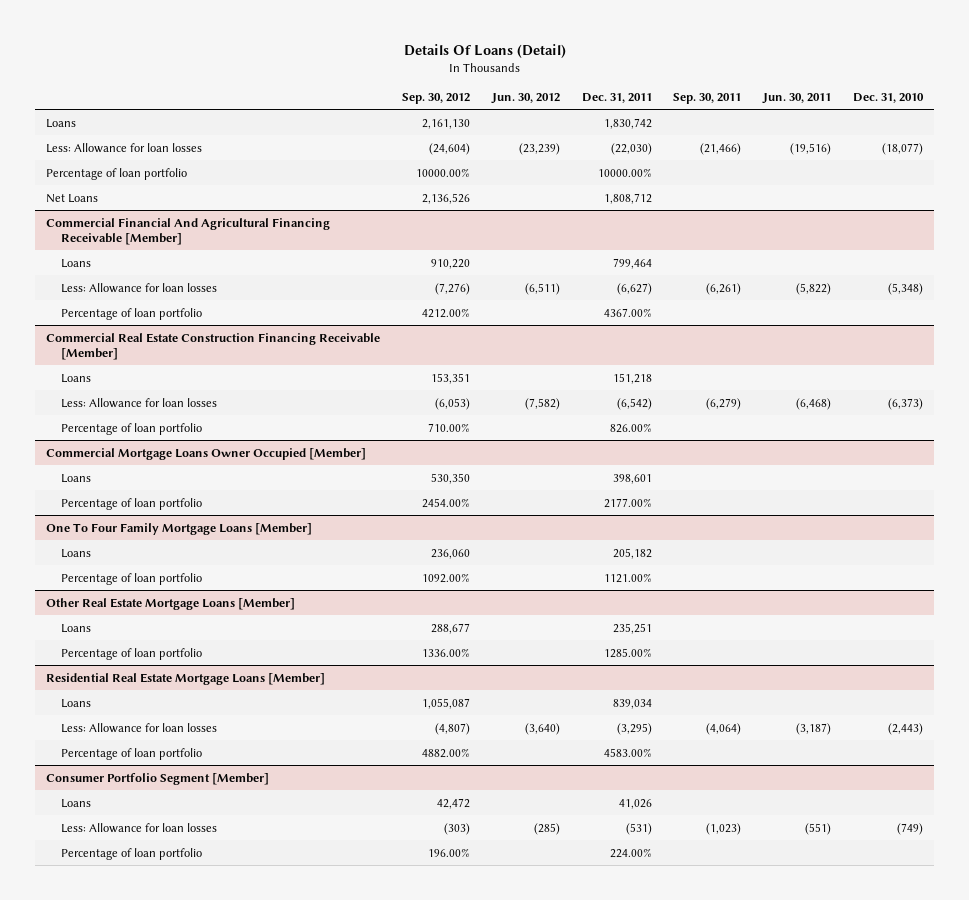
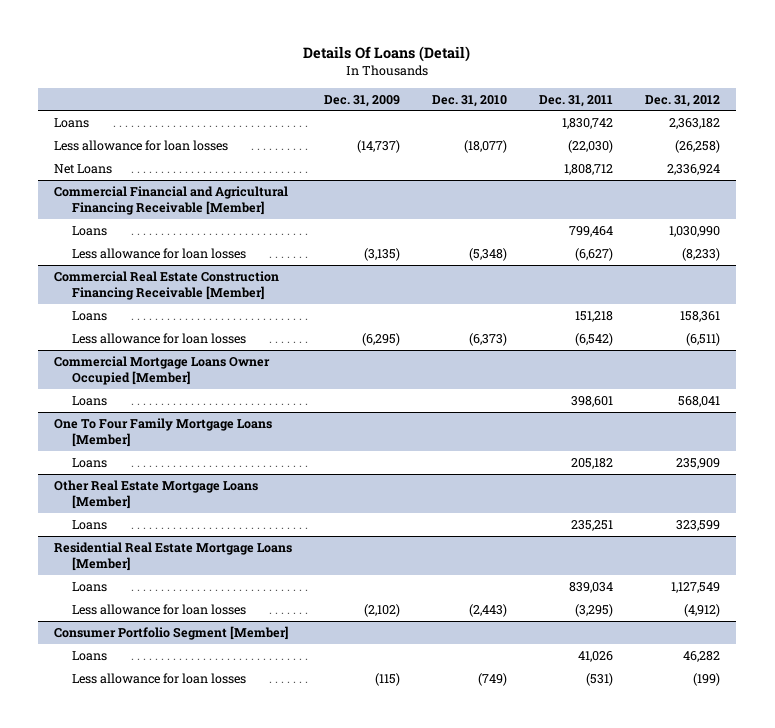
[402,92,471,104] Sep. 30, 2012 -> none
[490,92,560,104] Jun. 30, 2012 -> none
[673,92,742,104] Sep. 30, 2011 -> none
[762,92,832,104] Jun. 30, 2011 -> none
none -> [324,94,401,107] Dec. 31, 2009
none -> [645,94,721,107] Dec. 31, 2012
[46,167,188,180] Percentage of loan portfolio -> none
[46,142,203,153] Less: Allowance for loan losses -> [54,139,229,151] Less allowance for loan losses
[46,217,331,245] Commercial Financial And Agricultural Financing Receivable [Member] -> [54,185,289,216] Commercial Financial and Agricultural Financing Receivable [Member]
[61,307,203,320] Percentage of loan portfolio -> none
[61,282,218,293] Less: Allowance for loan losses -> [72,247,247,259] Less allowance for loan losses
[61,422,203,435] Percentage of loan portfolio -> none
[61,397,218,408] Less: Allowance for loan losses -> [72,332,247,344] Less allowance for loan losses
[61,497,203,510] Percentage of loan portfolio -> none
[61,572,203,585] Percentage of loan portfolio -> none
[61,647,203,660] Percentage of loan portfolio -> none
[61,747,203,760] Percentage of loan portfolio -> none
[61,722,218,733] Less: Allowance for loan losses -> [72,603,247,615] Less allowance for loan losses
[61,847,203,860] Percentage of loan portfolio -> none
[61,822,218,833] Less: Allowance for loan losses -> [72,672,247,684] Less allowance for loan losses

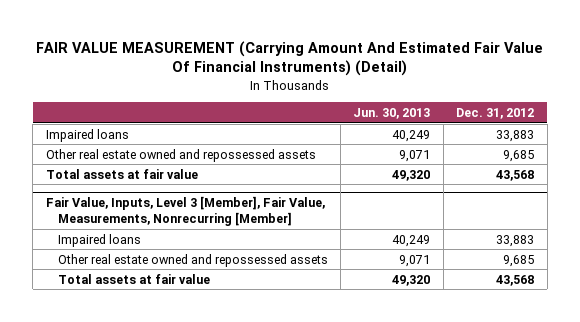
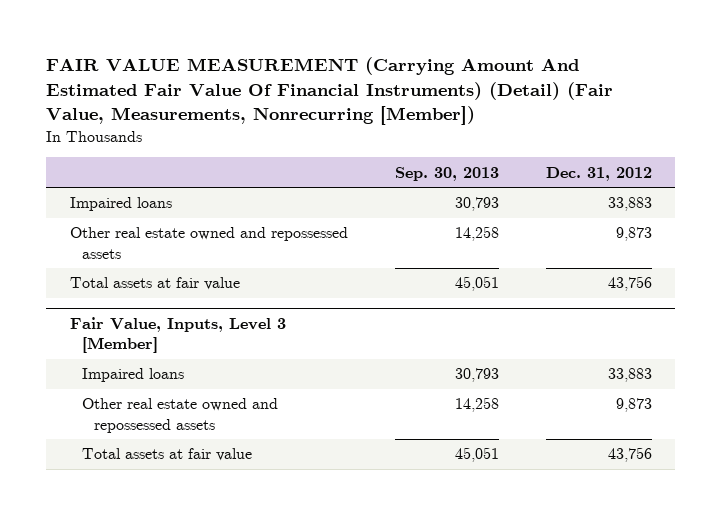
[36,40,544,77] FAIR VALUE MEASUREMENT (Carrying Amount And Estimated Fair Value Of Financial Instruments) (Detail) -> [46,56,614,126] FAIR VALUE MEASUREMENT (Carrying Amount And Estimated Fair Value Of Financial Instruments) (Detail) (Fair Value, Measurements, Nonrecurring [Member])
[353,108,431,120] Jun. 30, 2013 -> none
none -> [394,166,499,181] Sep. 30, 2013
[503,149,535,162] 9,685 -> [615,227,652,242] 9,873
[496,169,535,181] 43,568 -> [607,276,652,292] 43,756
[45,195,325,227] Fair Value, Inputs, Level 3 [Member], Fair Value, Measurements, Nonrecurring [Member] -> [69,316,286,353] Fair Value, Inputs, Level 3 [Member]
[503,254,535,267] 9,685 -> [615,398,652,413] 9,873
[496,274,535,286] 43,568 -> [607,447,652,463] 43,756

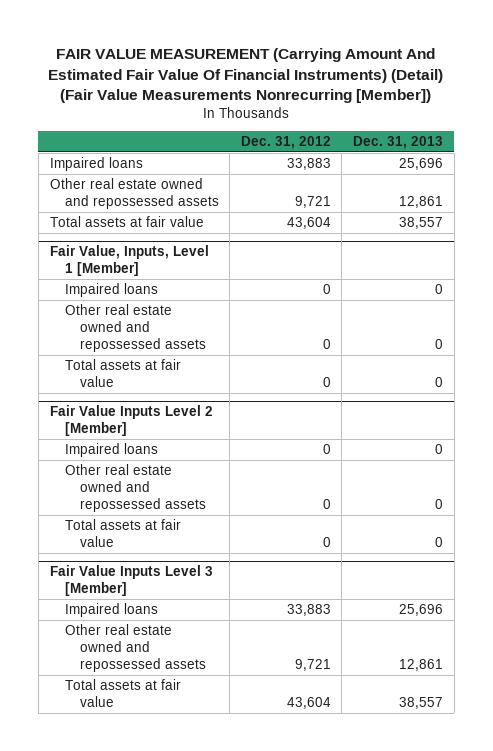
[46,56,614,126] FAIR VALUE MEASUREMENT (Carrying Amount And Estimated Fair Value Of Financial Instruments) (Detail) (Fair Value, Measurements, Nonrecurring [Member]) -> [48,48,444,104] FAIR VALUE MEASUREMENT (Carrying Amount And Estimated Fair Value Of Financial Instruments) (Detail) (Fair Value Measurements Nonrecurring [Member])
[394,166,499,181] Sep. 30, 2013 -> none
none -> [353,136,444,150] Dec. 31, 2013
[615,227,652,242] 9,873 -> [294,195,331,208] 9,721
[607,276,652,292] 43,756 -> [286,216,331,229] 43,604
none -> [49,245,209,277] Fair Value, Inputs, Level 1 [Member]
none -> [64,282,158,297] Impaired loans
none -> [64,303,206,353] Other real estate owned and repossessed assets
none -> [64,358,181,387] Total assets at fair value
none -> [49,405,213,437] Fair Value Inputs Level 2 [Member]
none -> [64,442,158,457] Impaired loans
none -> [64,463,206,513] Other real estate owned and repossessed assets
none -> [64,518,181,547] Total assets at fair value
[69,316,286,353] Fair Value, Inputs, Level 3 [Member] -> [49,565,213,597] Fair Value Inputs Level 3 [Member]
[615,398,652,413] 9,873 -> [294,659,331,672] 9,721
[607,447,652,463] 43,756 -> [286,696,331,709] 43,604

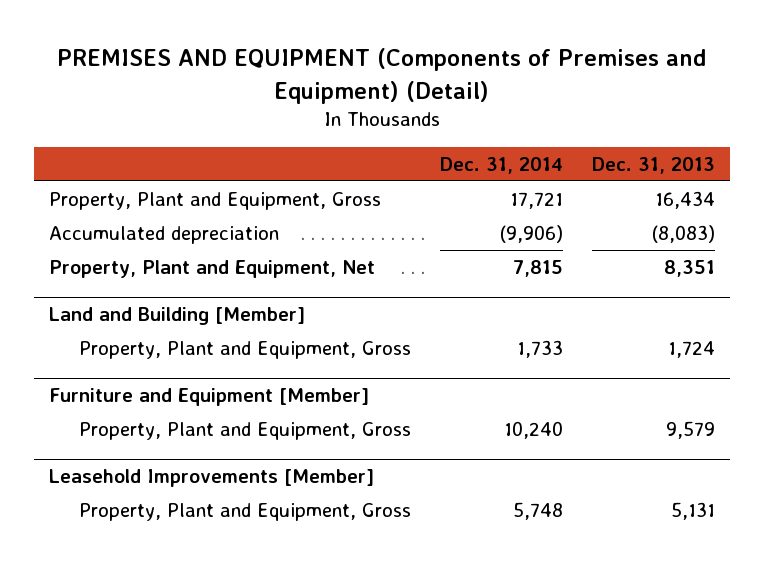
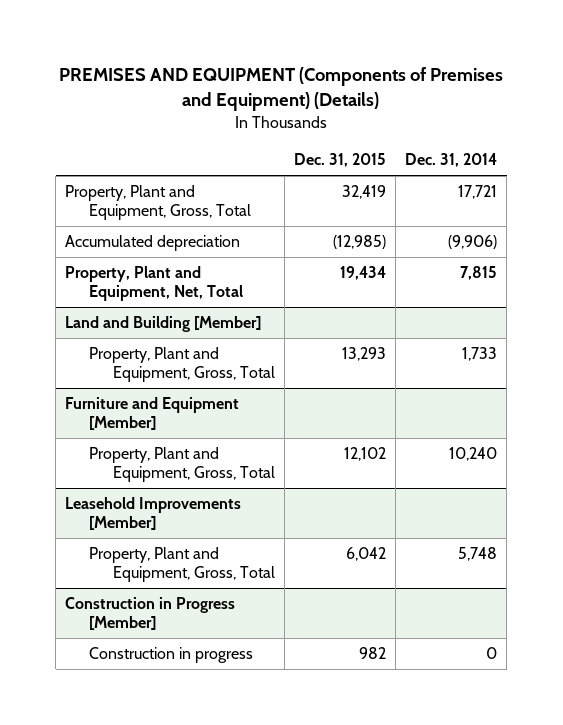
[57,48,707,104] PREMISES AND EQUIPMENT (Components of Premises and Equipment) (Detail) -> [59,66,504,112] PREMISES AND EQUIPMENT (Components of Premises and Equipment) (Details)
[592,157,716,175] Dec. 31, 2013 -> none
none -> [294,153,387,168] Dec. 31, 2015
[48,191,381,210] Property, Plant and Equipment, Gross -> [65,185,252,220] Property, Plant and Equipment, Gross, Total
[48,259,375,278] Property, Plant and Equipment, Net -> [65,266,244,301] Property, Plant and Equipment, Net, Total
[78,340,411,359] Property, Plant and Equipment, Gross -> [89,347,275,382] Property, Plant and Equipment, Gross, Total
[78,421,411,440] Property, Plant and Equipment, Gross -> [89,447,275,482] Property, Plant and Equipment, Gross, Total
[78,502,411,521] Property, Plant and Equipment, Gross -> [89,547,275,582] Property, Plant and Equipment, Gross, Total
none -> [65,597,236,630] Construction in Progress [Member]
none -> [89,647,254,664] Construction in progress

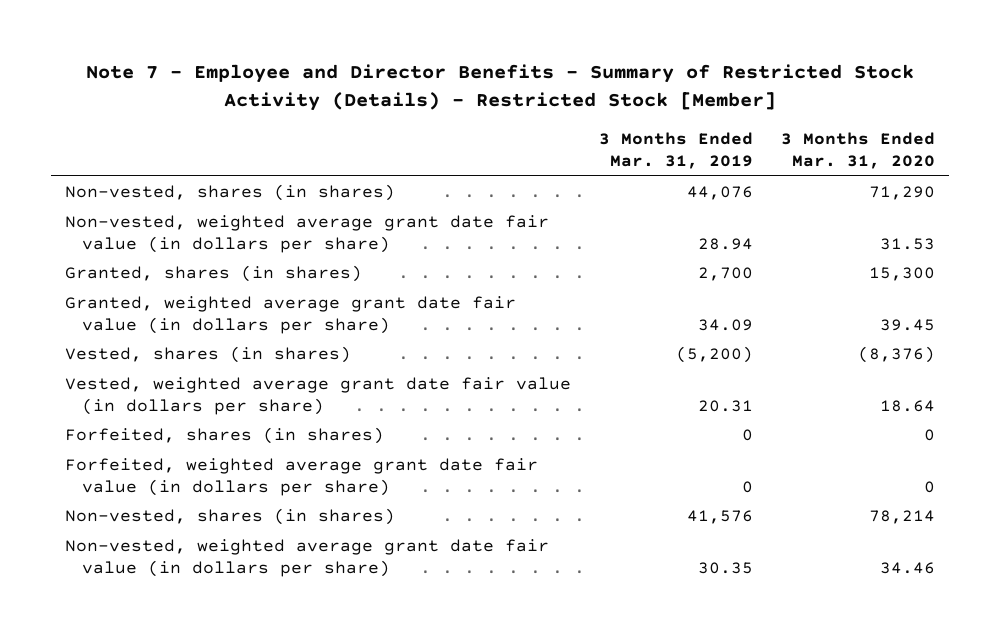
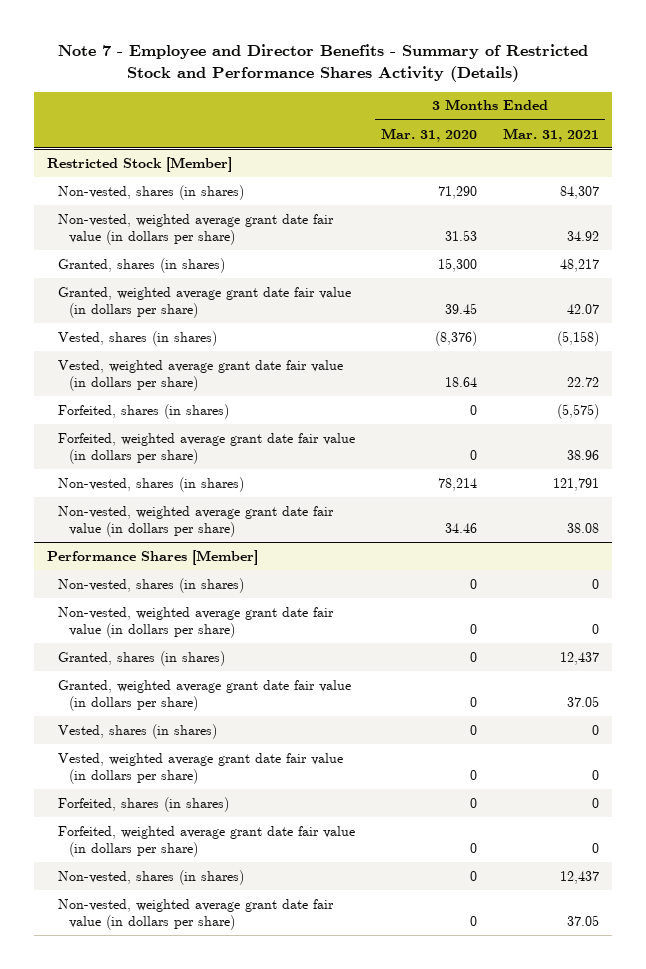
[85,64,914,112] Note 7 - Employee and Director Benefits - Summary of Restricted Stock Activity (Details) - Restricted Stock [Member] -> [57,43,588,82] Note 7 - Employee and Director Benefits - Summary of Restricted Stock and Performance Shares Activity (Details)
[598,132,753,170] 3 Months Ended Mar. 31, 2019 -> none
none -> [502,127,599,142] Mar. 31, 2021
none -> [47,156,233,172] Restricted Stock [Member]
none -> [47,549,259,565] Performance Shares [Member]
none -> [58,577,245,593] Non-vested, shares (in shares)
none -> [58,606,335,639] Non-vested, weighted average grant date fair value (in dollars per share)
none -> [58,650,226,666] Granted, shares (in shares)
none -> [58,679,352,712] Granted, weighted average grant date fair value (in dollars per share)
none -> [58,723,218,739] Vested, shares (in shares)
none -> [58,752,344,785] Vested, weighted average grant date fair value (in dollars per share)
none -> [58,796,230,812] Forfeited, shares (in shares)
none -> [58,825,356,858] Forfeited, weighted average grant date fair value (in dollars per share)
none -> [58,869,245,885] Non-vested, shares (in shares)
none -> [58,898,335,931] Non-vested, weighted average grant date fair value (in dollars per share)

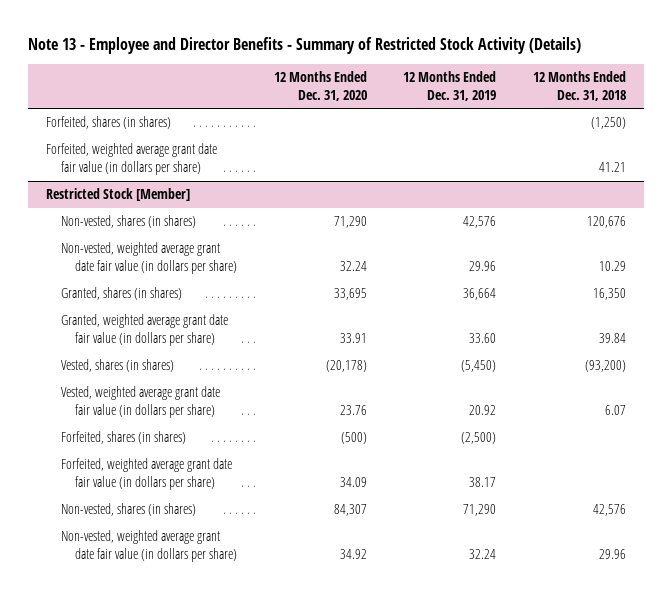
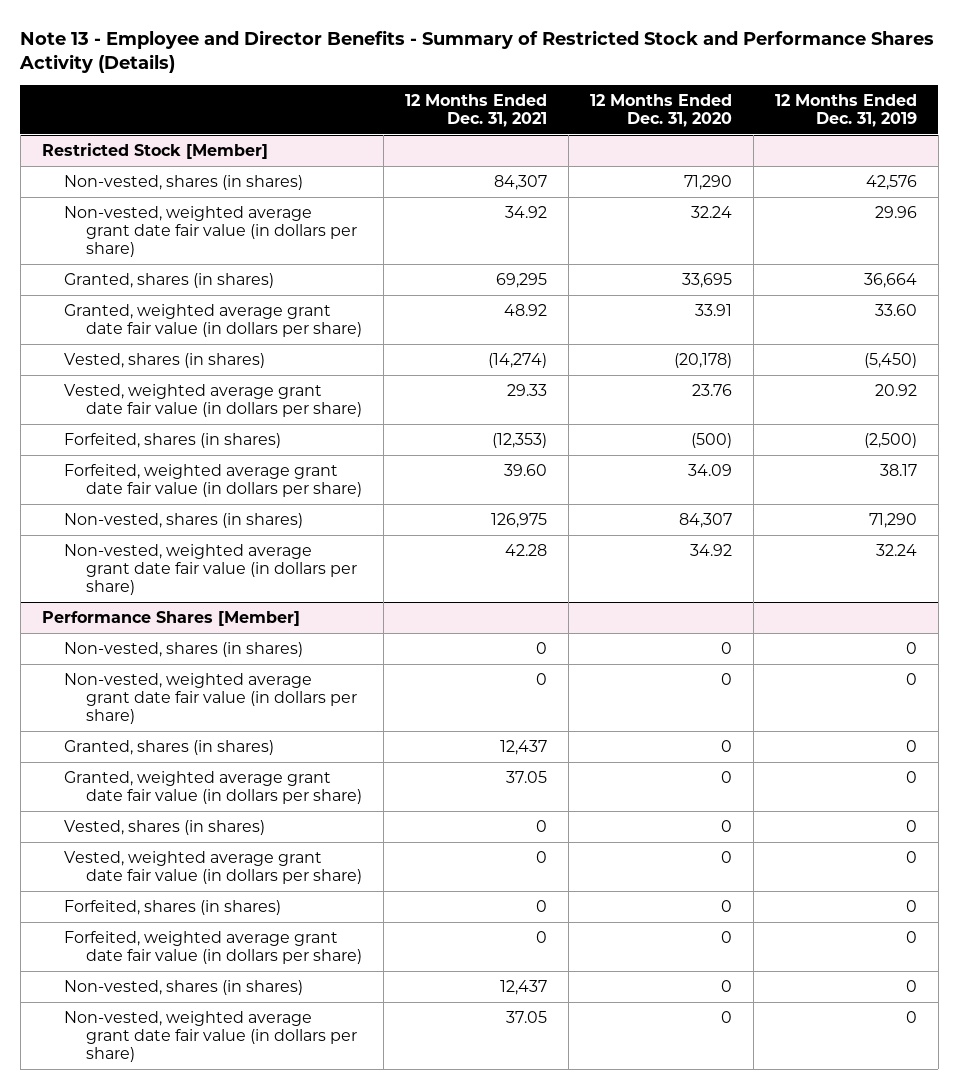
[27,36,581,54] Note 13 - Employee and Director Benefits - Summary of Restricted Stock Activity (Details) -> [19,29,935,74] Note 13 - Employee and Director Benefits - Summary of Restricted Stock and Performance Shares Activity (Details)
[532,71,626,101] 12 Months Ended Dec. 31, 2018 -> none
none -> [405,93,548,128] 12 Months Ended Dec. 31, 2021
[46,116,172,130] Forfeited, shares (in shares) -> none
[46,143,218,176] Forfeited, weighted average grant date fair value (in dollars per share) -> none
none -> [41,610,300,626] Performance Shares [Member]
none -> [63,641,303,657] Non-vested, shares (in shares)
none -> [63,672,358,725] Non-vested, weighted average grant date fair value (in dollars per share)
none -> [63,739,274,755] Granted, shares (in shares)
none -> [63,770,363,805] Granted, weighted average grant date fair value (in dollars per share)
none -> [63,819,265,835] Vested, shares (in shares)
none -> [63,850,363,885] Vested, weighted average grant date fair value (in dollars per share)
none -> [63,899,281,915] Forfeited, shares (in shares)
none -> [63,930,363,965] Forfeited, weighted average grant date fair value (in dollars per share)
none -> [63,979,303,995] Non-vested, shares (in shares)
none -> [63,1010,358,1063] Non-vested, weighted average grant date fair value (in dollars per share)

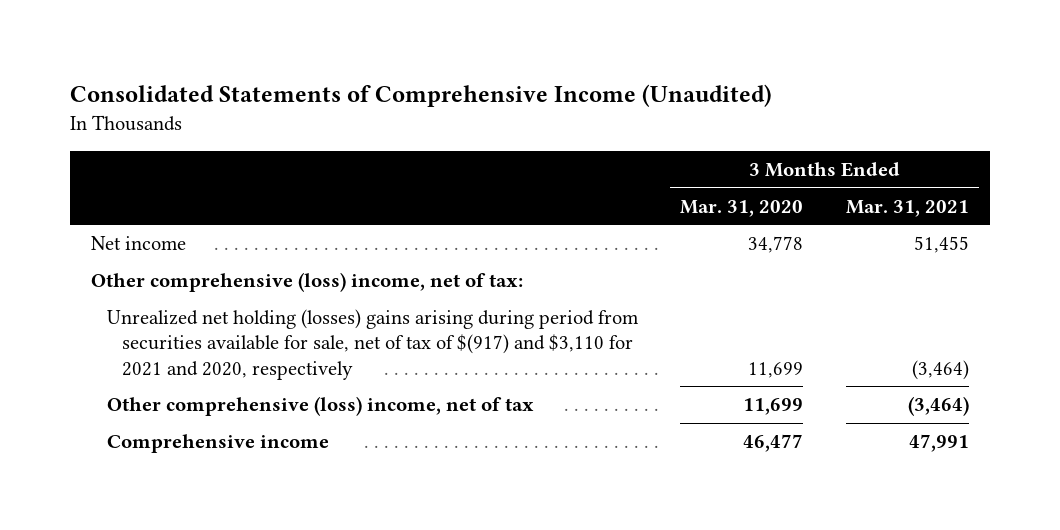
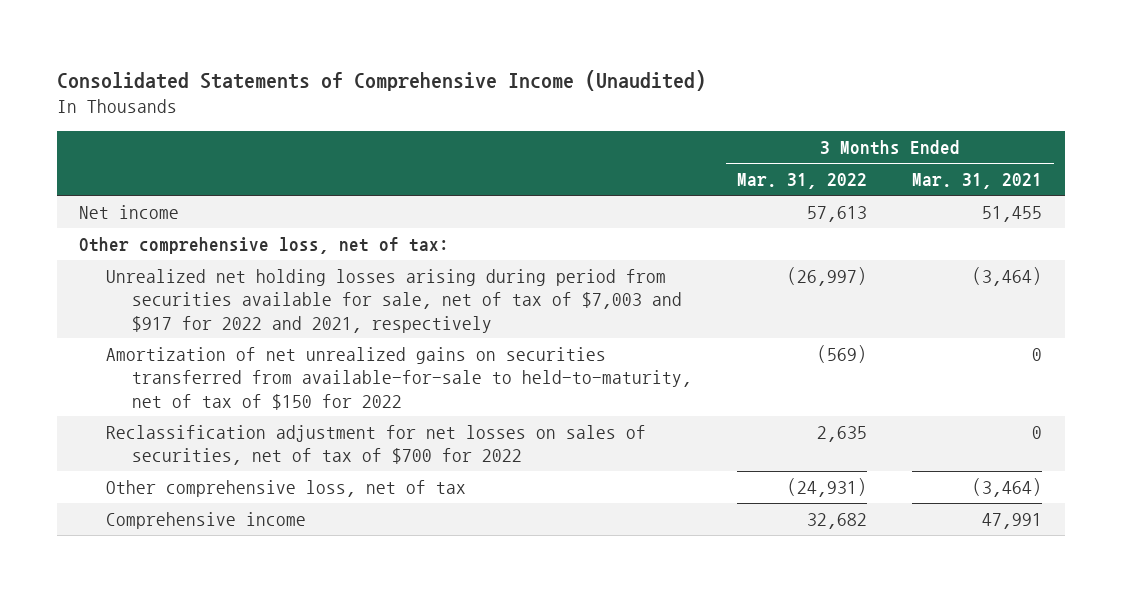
[680,199,804,217] Mar. 31, 2020 -> none
none -> [737,173,868,190] Mar. 31, 2022
[91,272,524,293] Other comprehensive (loss) income, net of tax: -> [79,237,450,255] Other comprehensive loss, net of tax:
[106,309,639,380] Unrealized net holding (losses) gains arising during period from securities available for sale, net of tax of $(917) and $3,110 for 2021 and 2020, respectively -> [105,269,683,333] Unrealized net holding losses arising during period from securities available for sale, net of tax of $7,003 and $917 for 2022 and 2021, respectively
none -> [105,347,693,410] Amortization of net unrealized gains on securities transferred from available-for-sale to held-to-maturity, net of tax of $150 for 2022
none -> [105,425,646,466] Reclassification adjustment for net losses on sales of securities, net of tax of $700 for 2022
[106,396,534,417] Other comprehensive (loss) income, net of tax -> [105,480,466,498] Other comprehensive loss, net of tax

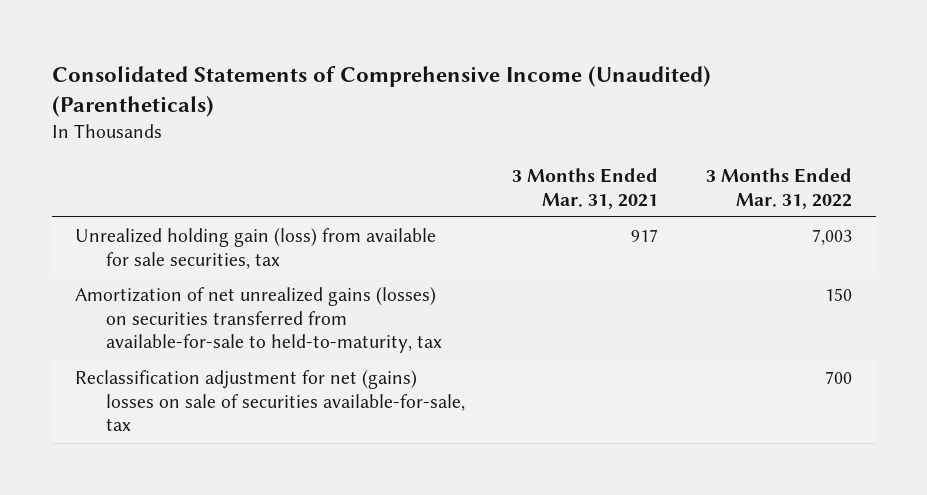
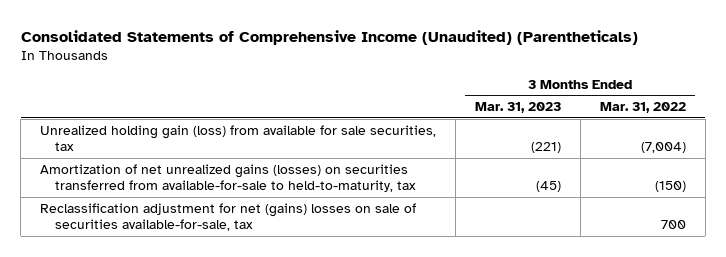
[512,167,659,209] 3 Months Ended Mar. 31, 2021 -> none
none -> [474,102,561,114] Mar. 31, 2023
[811,229,852,246] 7,003 -> [640,142,686,154] (7,004)
[824,288,852,302] 150 -> [654,181,686,193] (150)

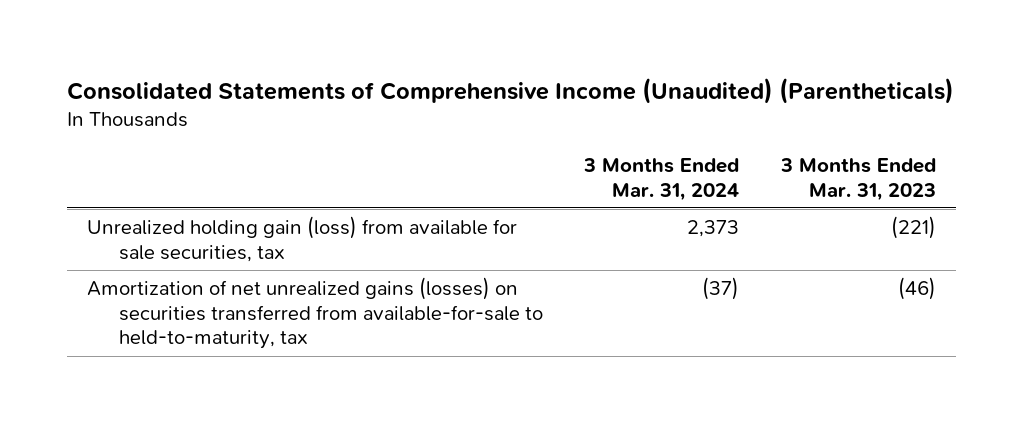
[599,102,686,114] Mar. 31, 2022 -> none
none -> [583,157,740,201] 3 Months Ended Mar. 31, 2024
[40,202,417,232] Reclassification adjustment for net (gains) losses on sale of securities available-for-sale, tax -> none
[535,181,561,193] (45) -> [897,277,936,301] (46)

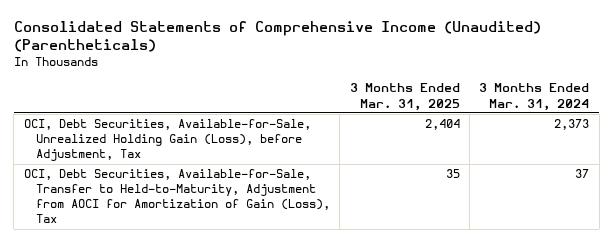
[779,157,936,201] 3 Months Ended Mar. 31, 2023 -> none
none -> [349,83,460,111] 3 Months Ended Mar. 31, 2025
[87,216,518,262] Unrealized holding gain (loss) from available for sale securities, tax -> [23,119,311,162] OCI, Debt Securities, Available-for-Sale, Unrealized Holding Gain (Loss), before Adjustment, Tax
[87,277,543,350] Amortization of net unrealized gains (losses) on securities transferred from available-for-sale to held-to-maturity, tax -> [23,169,331,224] OCI, Debt Securities, Available-for-Sale, Transfer to Held-to-Maturity, Adjustment from AOCI for Amortization of Gain (Loss), Tax
[702,277,740,301] (37) -> [575,169,590,179] 37

